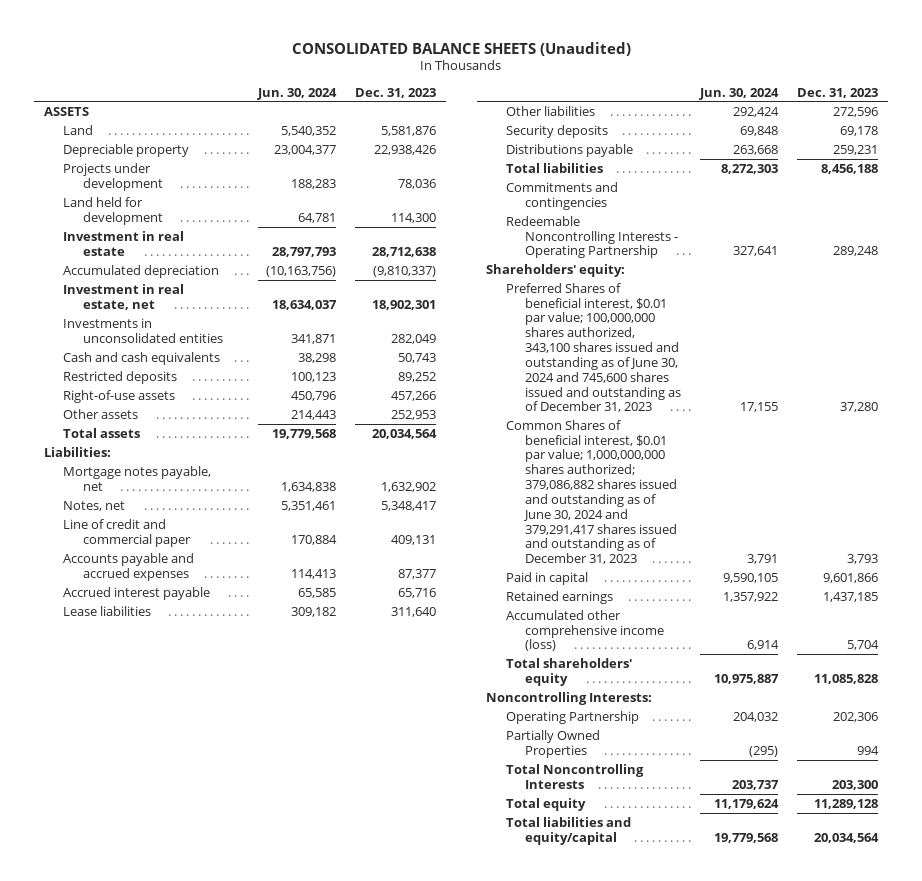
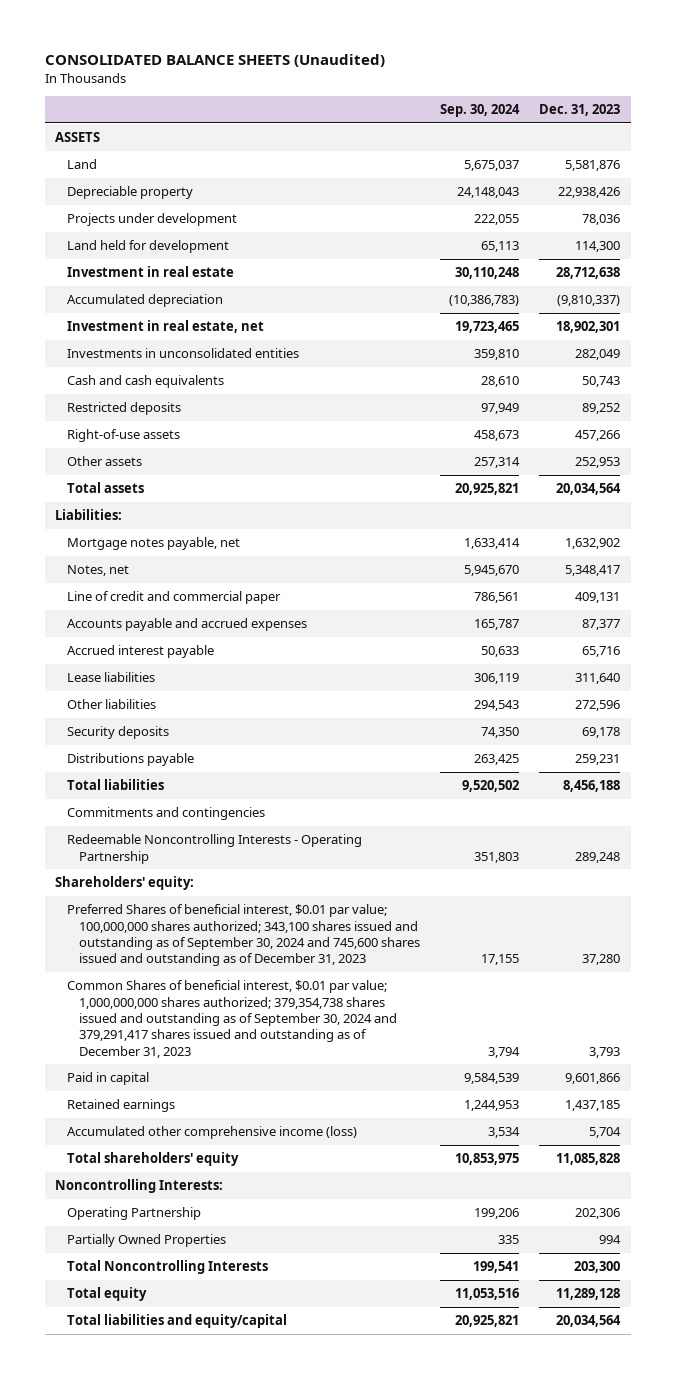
[257,87,338,100] Jun. 30, 2024 -> none
none -> [440,104,521,118] Sep. 30, 2024
[505,282,682,413] Preferred Shares of beneficial interest, $0.01 par value; 100,000,000 shares authorized, 343,100 shares issued and outstanding as of June 30, 2024 and 745,600 shares issued and outstanding as of December 31, 2023 -> [66,904,420,967] Preferred Shares of beneficial interest, $0.01 par value; 100,000,000 shares authorized; 343,100 shares issued and outstanding as of September 30, 2024 and 745,600 shares issued and outstanding as of December 31, 2023
[505,419,678,565] Common Shares of beneficial interest, $0.01 par value; 1,000,000,000 shares authorized; 379,086,882 shares issued and outstanding as of June 30, 2024 and 379,291,417 shares issued and outstanding as of December 31, 2023 -> [66,980,397,1058] Common Shares of beneficial interest, $0.01 par value; 1,000,000,000 shares authorized; 379,354,738 shares issued and outstanding as of September 30, 2024 and 379,291,417 shares issued and outstanding as of December 31, 2023

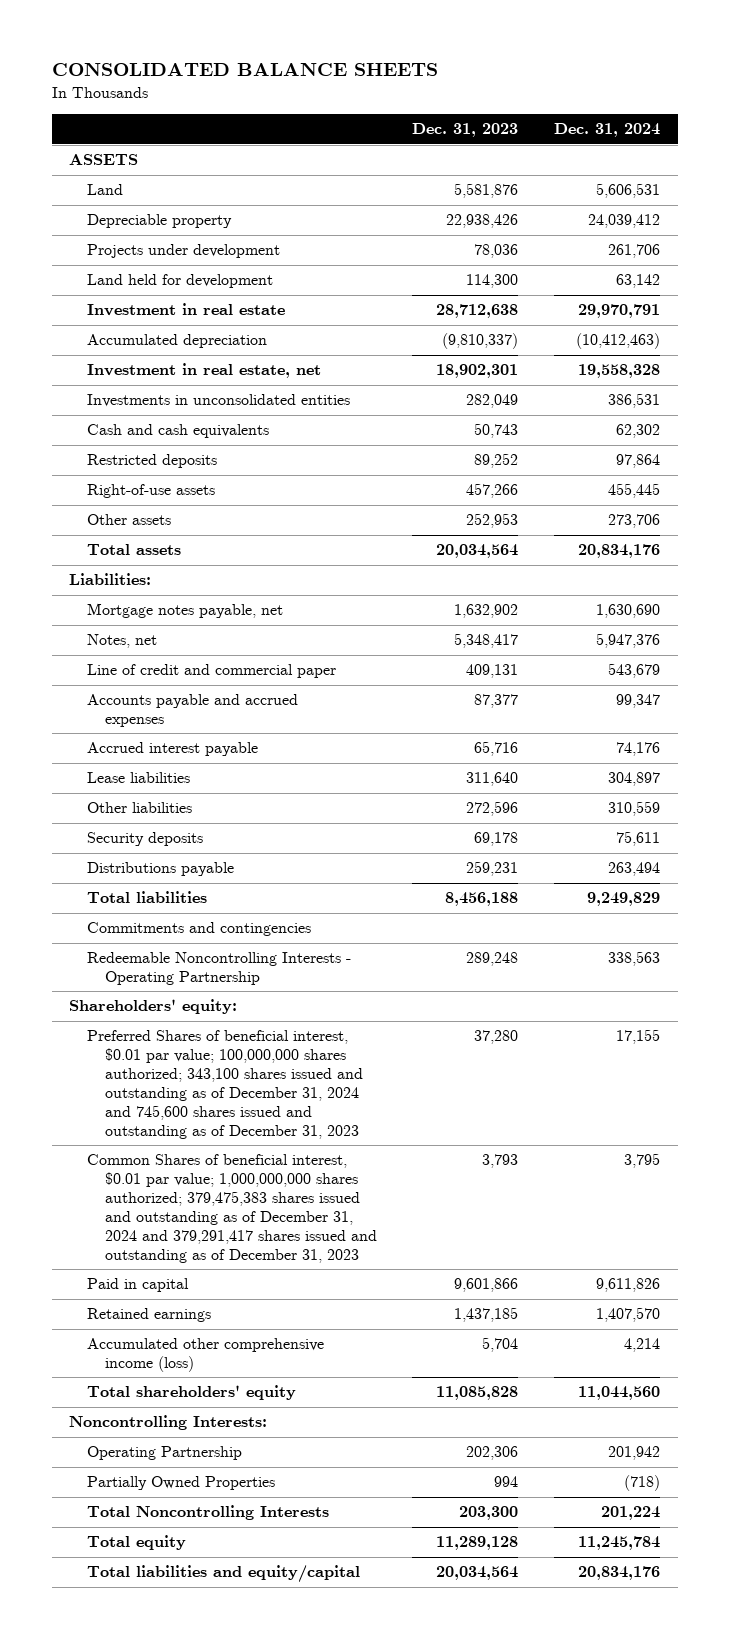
[44,54,385,68] CONSOLIDATED BALANCE SHEETS (Unaudited) -> [51,63,438,77] CONSOLIDATED BALANCE SHEETS
[440,104,521,118] Sep. 30, 2024 -> none
none -> [553,123,660,138] Dec. 31, 2024
[66,904,420,967] Preferred Shares of beneficial interest, $0.01 par value; 100,000,000 shares authorized; 343,100 shares issued and outstanding as of September 30, 2024 and 745,600 shares issued and outstanding as of December 31, 2023 -> [87,1030,363,1139] Preferred Shares of beneficial interest, $0.01 par value; 100,000,000 shares authorized; 343,100 shares issued and outstanding as of December 31, 2024 and 745,600 shares issued and outstanding as of December 31, 2023
[66,980,397,1058] Common Shares of beneficial interest, $0.01 par value; 1,000,000,000 shares authorized; 379,354,738 shares issued and outstanding as of September 30, 2024 and 379,291,417 shares issued and outstanding as of December 31, 2023 -> [87,1154,377,1263] Common Shares of beneficial interest, $0.01 par value; 1,000,000,000 shares authorized; 379,475,383 shares issued and outstanding as of December 31, 2024 and 379,291,417 shares issued and outstanding as of December 31, 2023

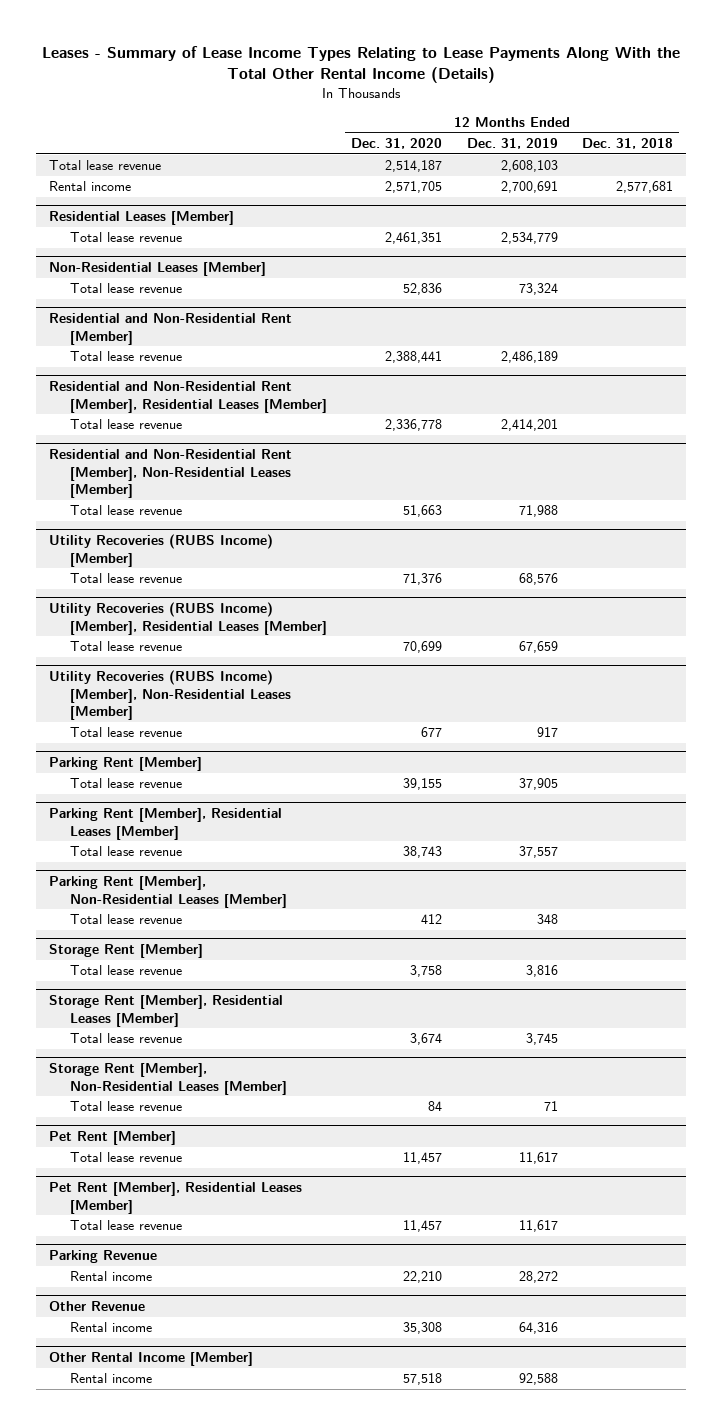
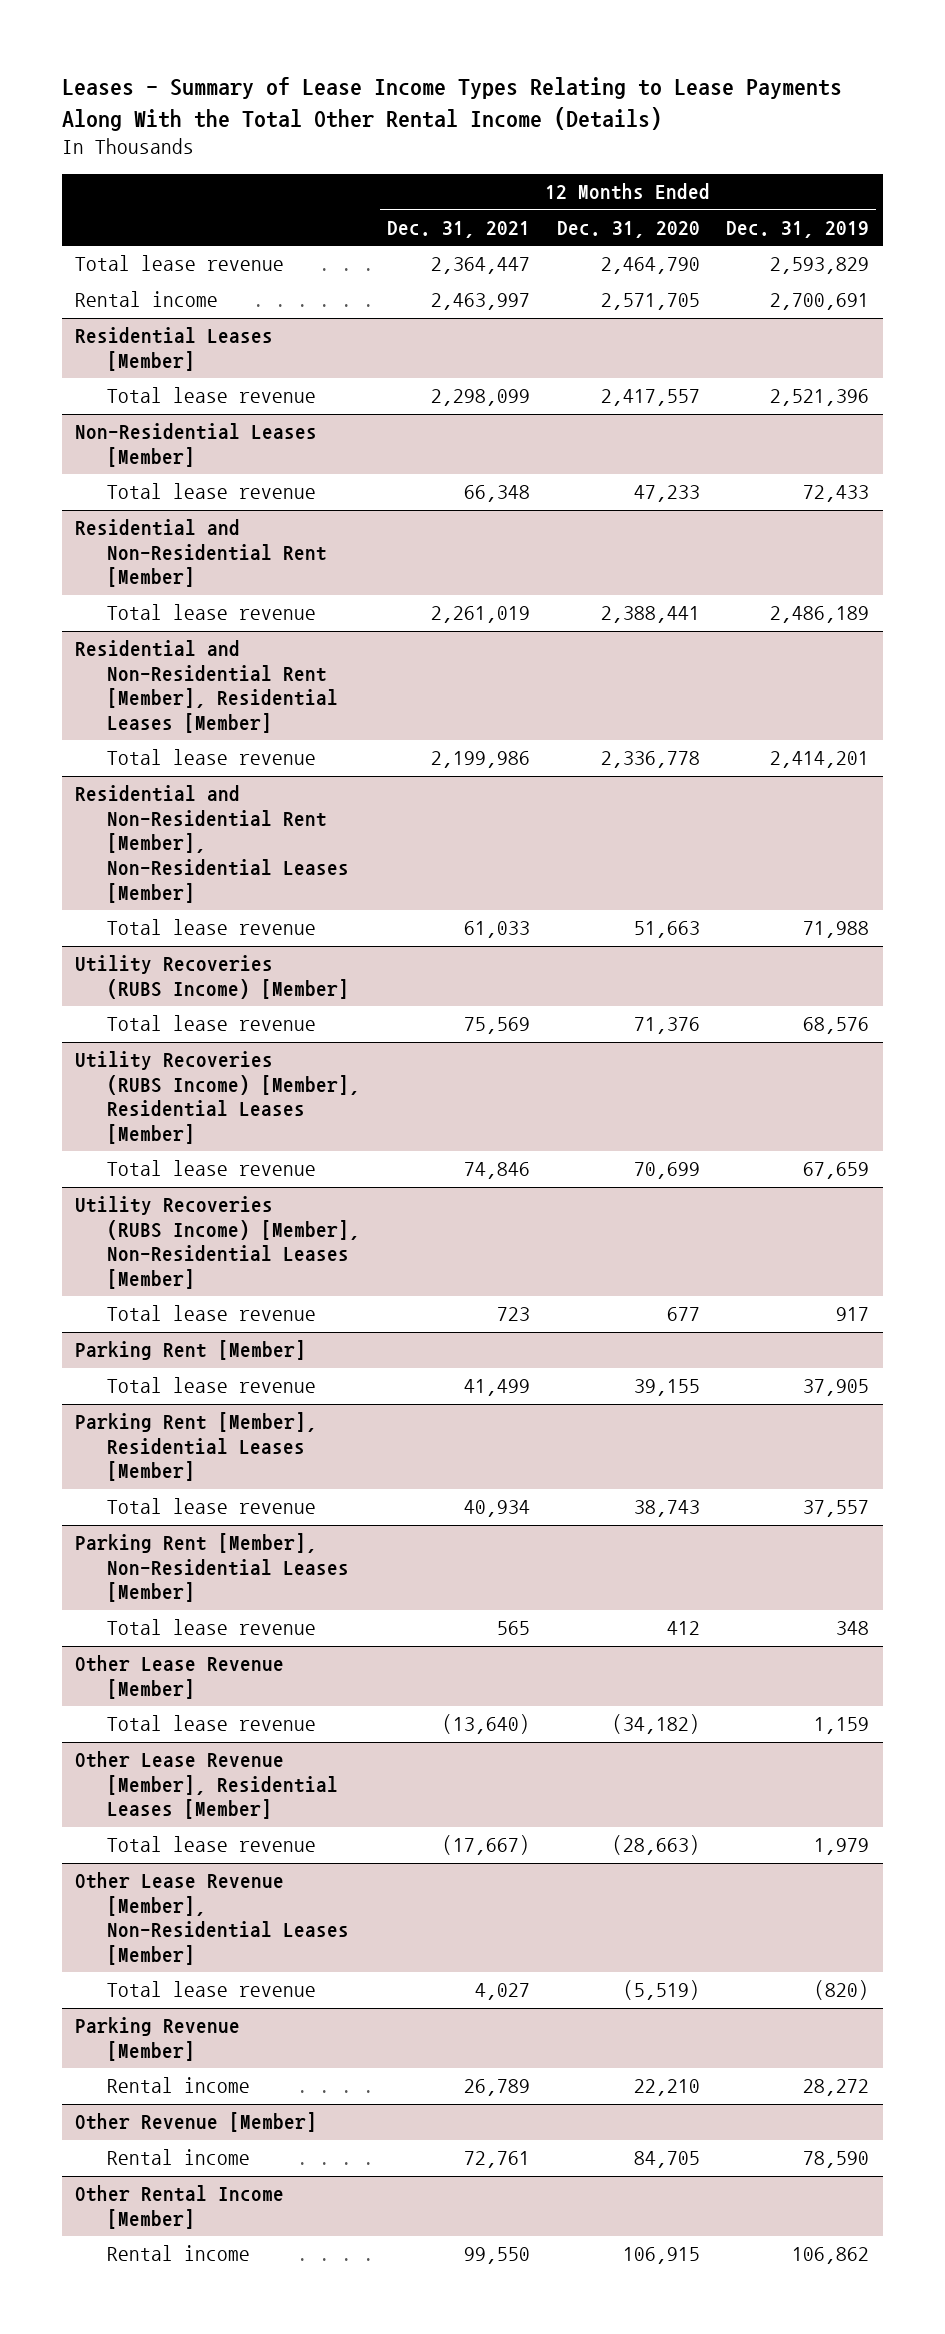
[582,137,674,149] Dec. 31, 2018 -> none
none -> [386,220,530,238] Dec. 31, 2021
[385,160,443,173] 2,514,187 -> [600,257,700,275] 2,464,790
[500,160,558,173] 2,608,103 -> [770,257,870,275] 2,593,829
[385,232,443,245] 2,461,351 -> [600,389,700,407] 2,417,557
[500,232,558,245] 2,534,779 -> [770,389,870,407] 2,521,396
[403,283,443,296] 52,836 -> [633,485,700,503] 47,233
[518,283,558,296] 73,324 -> [803,485,870,503] 72,433
[48,944,203,959] Storage Rent [Member] -> none
[48,995,283,1027] Storage Rent [Member], Residential Leases [Member] -> none
[48,1063,287,1095] Storage Rent [Member], Non-Residential Leases [Member] -> none
[48,1131,176,1146] Pet Rent [Member] -> none
[69,1152,182,1163] Total lease revenue -> none
[48,1182,302,1214] Pet Rent [Member], Residential Leases [Member] -> none
[69,1220,182,1231] Total lease revenue -> none
none -> [75,1655,285,1699] Other Lease Revenue [Member]
[410,965,443,978] 3,758 -> [611,1714,700,1735] (34,182)
[525,965,558,978] 3,816 -> [814,1717,870,1735] 1,159
none -> [75,1751,339,1820] Other Lease Revenue [Member], Residential Leases [Member]
[410,1033,443,1046] 3,674 -> [611,1835,700,1856] (28,663)
[525,1033,558,1046] 3,745 -> [814,1838,870,1856] 1,979
none -> [75,1872,350,1966] Other Lease Revenue [Member], Non-Residential Leases [Member]
[428,1101,443,1112] 84 -> [622,1980,700,2001] (5,519)
[543,1101,558,1112] 71 -> [814,1980,870,2001] (820)
[48,1250,157,1264] Parking Revenue -> [75,2017,241,2061] Parking Revenue [Member]
[48,1301,145,1312] Other Revenue -> [75,2112,318,2133] Other Revenue [Member]
[403,1322,443,1335] 35,308 -> [633,2151,700,2169] 84,705
[518,1322,558,1335] 64,316 -> [803,2151,870,2169] 78,590
[403,1373,443,1386] 57,518 -> [622,2247,700,2265] 106,915
[518,1373,558,1386] 92,588 -> [792,2247,870,2265] 106,862

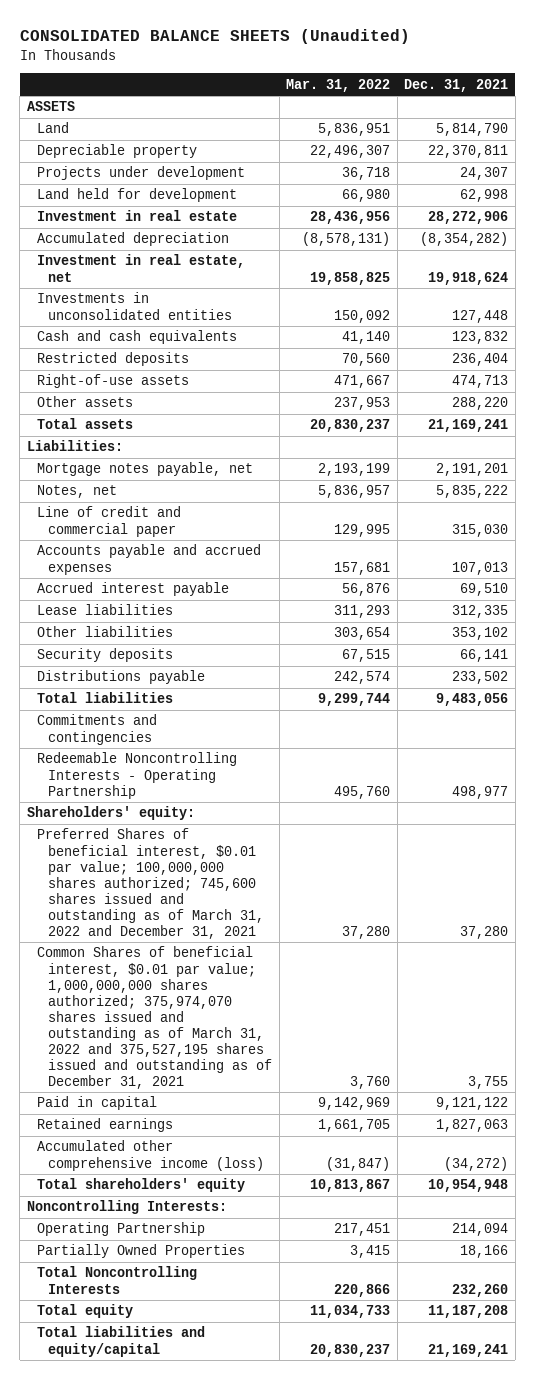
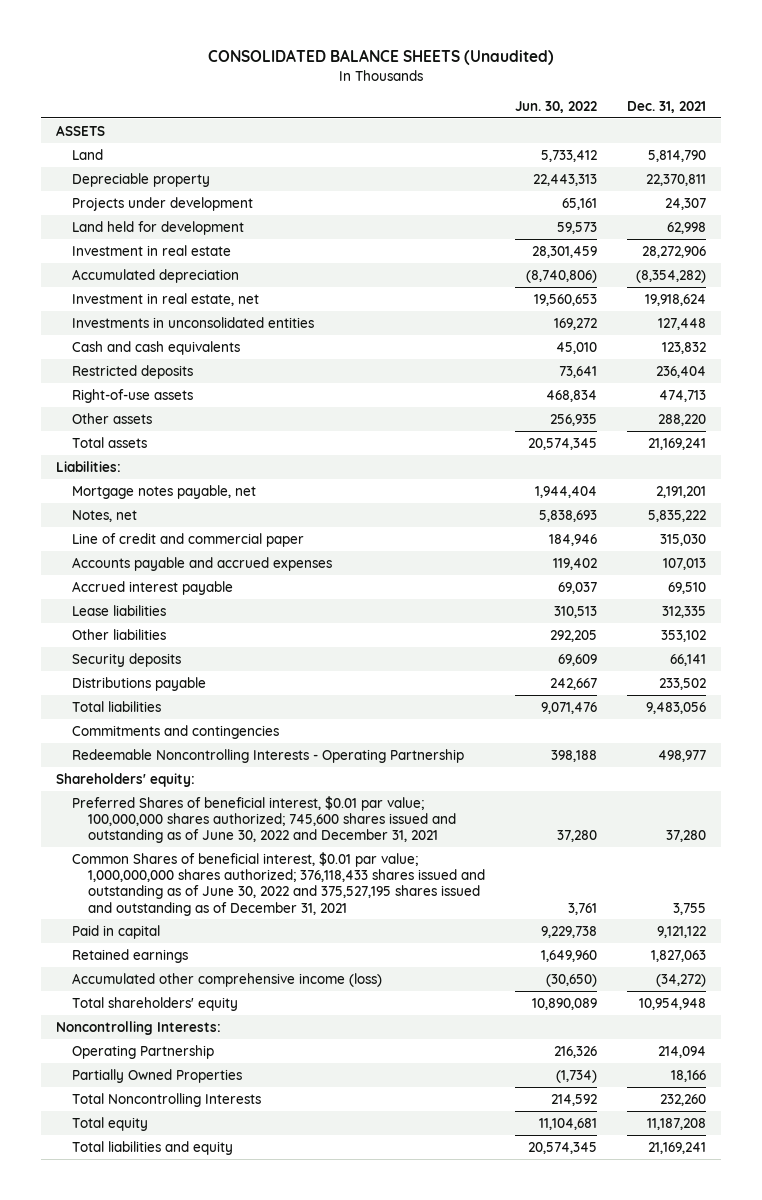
[286,78,391,92] Mar. 31, 2022 -> none
none -> [514,100,597,113] Jun. 30, 2022
[37,828,265,939] Preferred Shares of beneficial interest, $0.01 par value; 100,000,000 shares authorized; 745,600 shares issued and outstanding as of March 31, 2022 and December 31, 2021 -> [71,795,456,844] Preferred Shares of beneficial interest, $0.01 par value; 100,000,000 shares authorized; 745,600 shares issued and outstanding as of June 30, 2022 and December 31, 2021
[37,946,273,1090] Common Shares of beneficial interest, $0.01 par value; 1,000,000,000 shares authorized; 375,974,070 shares issued and outstanding as of March 31, 2022 and 375,527,195 shares issued and outstanding as of December 31, 2021 -> [71,851,485,916] Common Shares of beneficial interest, $0.01 par value; 1,000,000,000 shares authorized; 376,118,433 shares issued and outstanding as of June 30, 2022 and 375,527,195 shares issued and outstanding as of December 31, 2021
[37,1326,206,1357] Total liabilities and equity/capital -> [71,1140,233,1155] Total liabilities and equity

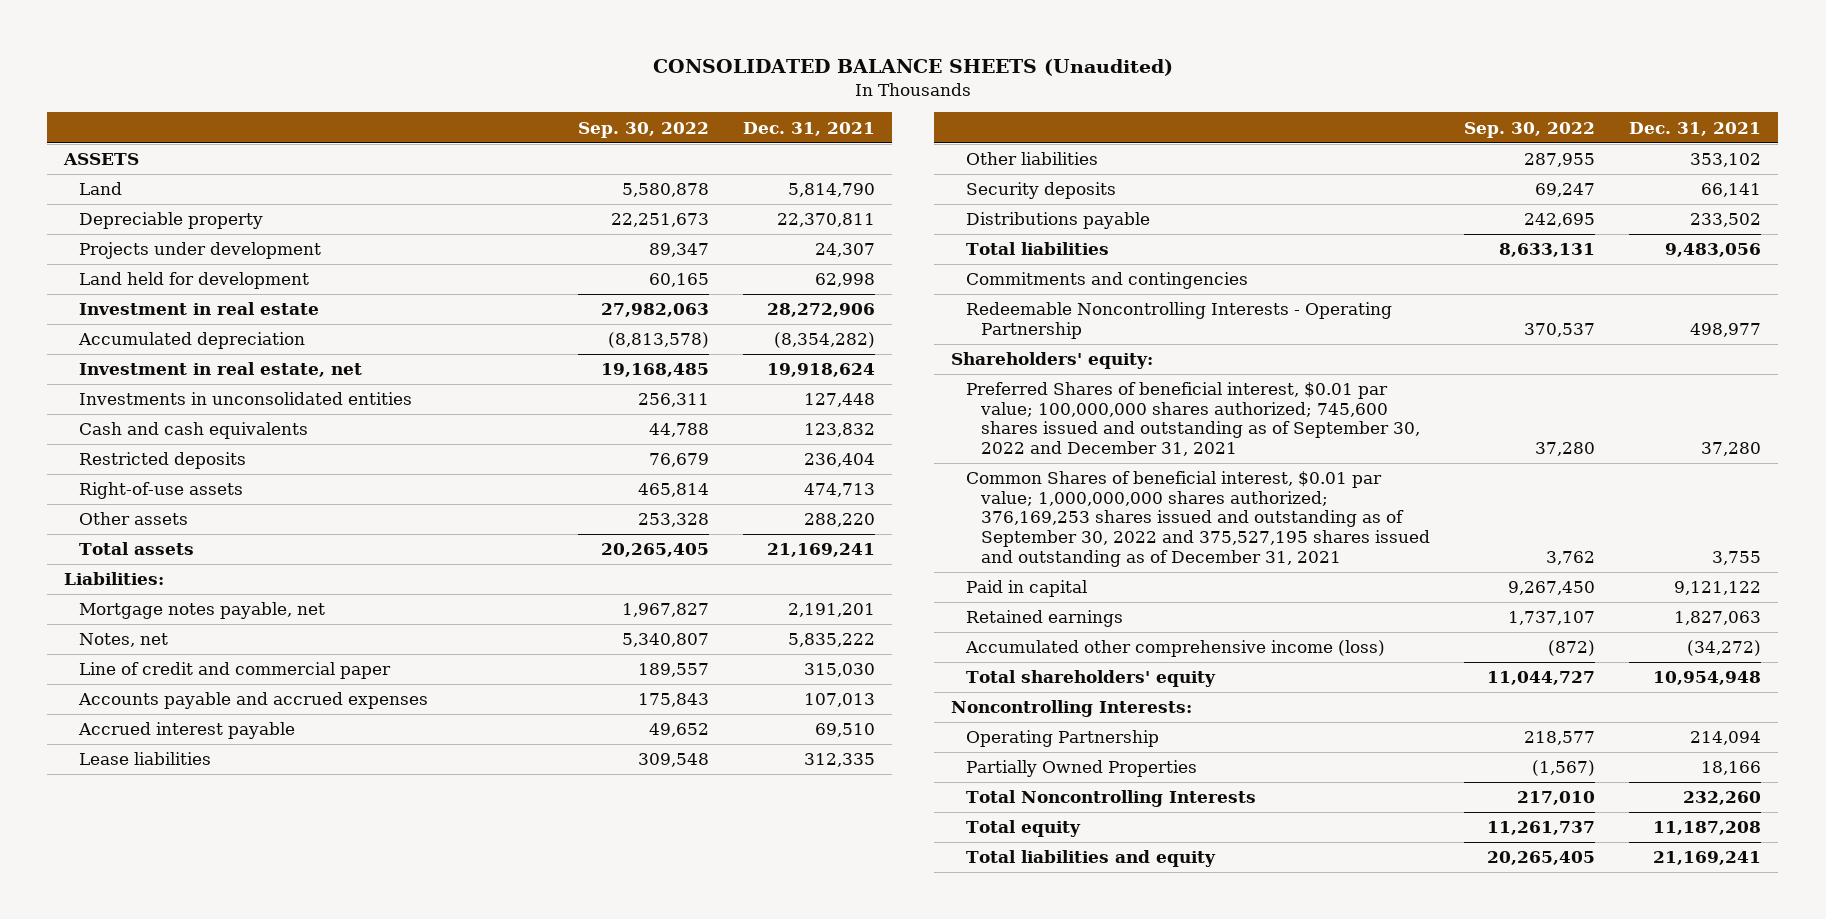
[514,100,597,113] Jun. 30, 2022 -> none
none -> [577,121,709,138] Sep. 30, 2022
[71,795,456,844] Preferred Shares of beneficial interest, $0.01 par value; 100,000,000 shares authorized; 745,600 shares issued and outstanding as of June 30, 2022 and December 31, 2021 -> [965,382,1420,457] Preferred Shares of beneficial interest, $0.01 par value; 100,000,000 shares authorized; 745,600 shares issued and outstanding as of September 30, 2022 and December 31, 2021
[71,851,485,916] Common Shares of beneficial interest, $0.01 par value; 1,000,000,000 shares authorized; 376,118,433 shares issued and outstanding as of June 30, 2022 and 375,527,195 shares issued and outstanding as of December 31, 2021 -> [965,471,1430,567] Common Shares of beneficial interest, $0.01 par value; 1,000,000,000 shares authorized; 376,169,253 shares issued and outstanding as of September 30, 2022 and 375,527,195 shares issued and outstanding as of December 31, 2021

